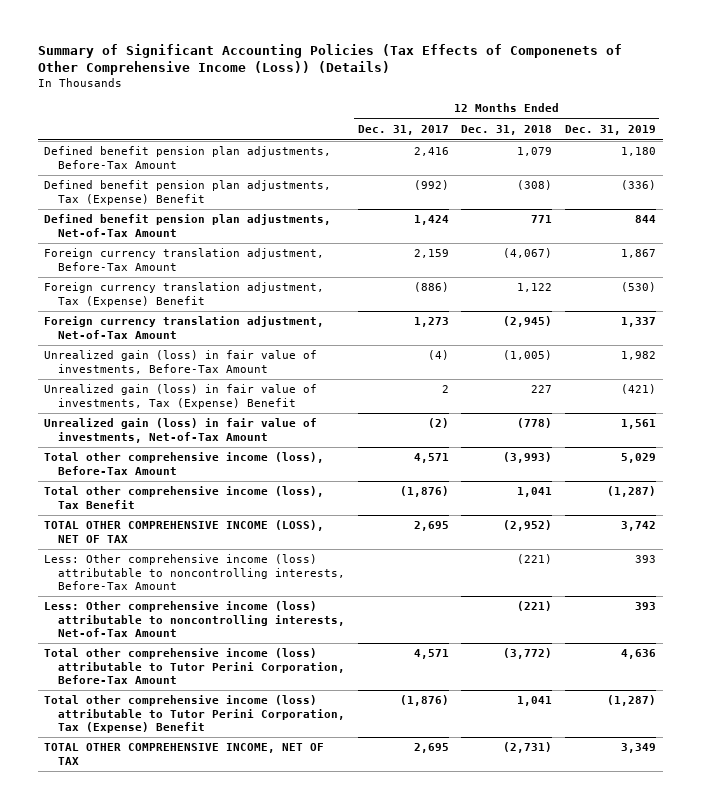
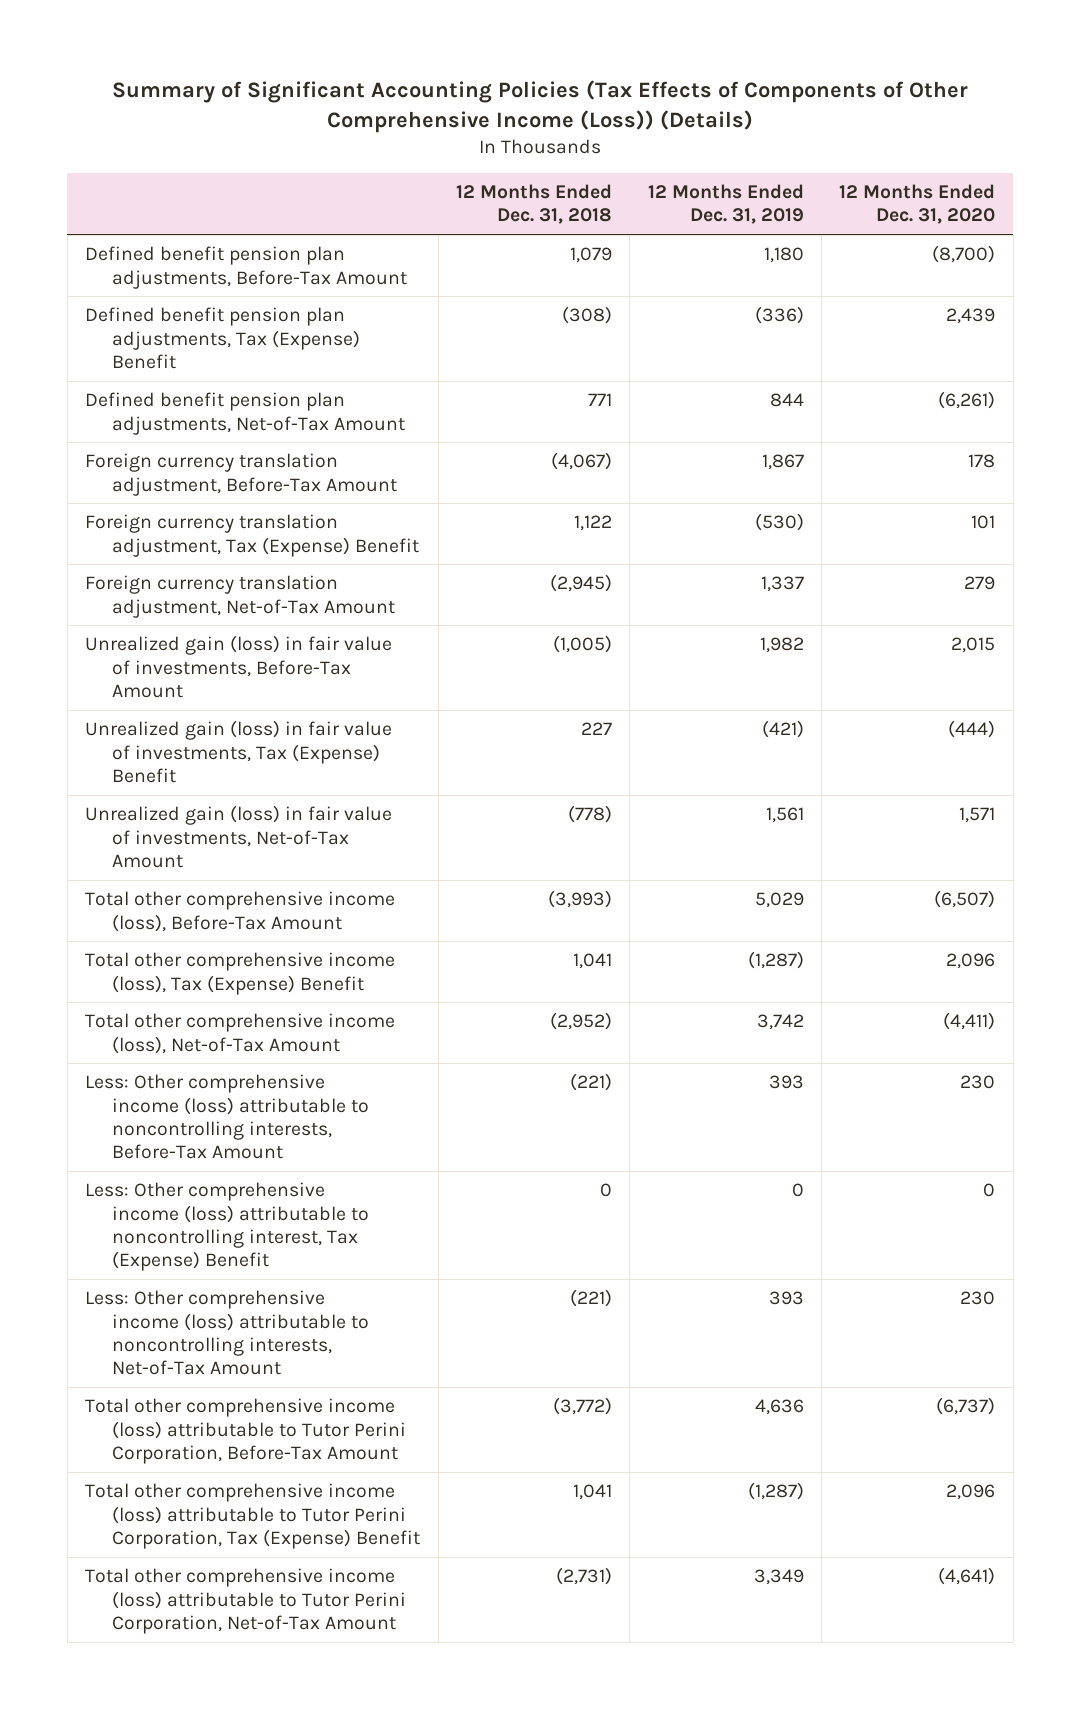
[37,44,622,76] Summary of Significant Accounting Policies (Tax Effects of Componenets of Other Comprehensive Income (Loss)) (Details) -> [112,80,969,134] Summary of Significant Accounting Policies (Tax Effects of Components of Other Comprehensive Income (Loss)) (Details)
[357,125,449,136] Dec. 31, 2017 -> none
none -> [839,183,996,225] 12 Months Ended Dec. 31, 2020
[44,486,325,509] Total other comprehensive income (loss), Tax Benefit -> [85,952,396,995] Total other comprehensive income (loss), Tax (Expense) Benefit
[44,520,325,543] TOTAL OTHER COMPREHENSIVE INCOME (LOSS), NET OF TAX -> [85,1013,396,1054] Total other comprehensive income (loss), Net-of-Tax Amount
none -> [85,1182,370,1272] Less: Other comprehensive income (loss) attributable to noncontrolling interest, Tax (Expense) Benefit
[44,743,325,765] TOTAL OTHER COMPREHENSIVE INCOME, NET OF TAX -> [85,1568,407,1634] Total other comprehensive income (loss) attributable to Tutor Perini Corporation, Net-of-Tax Amount

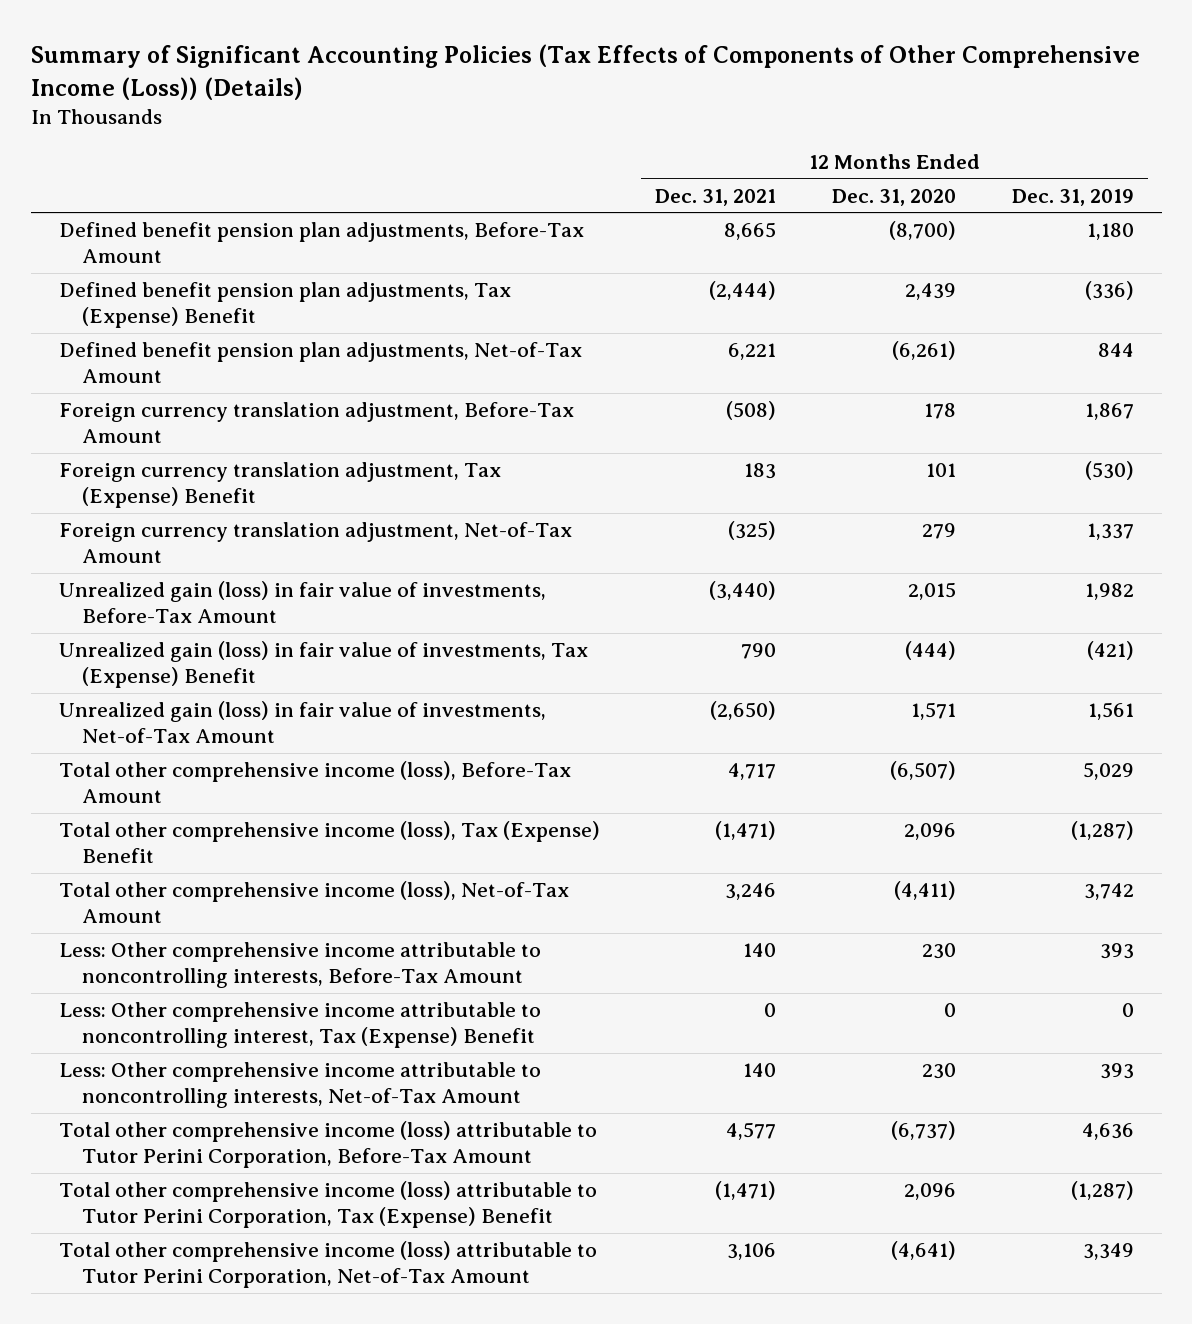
[456,183,613,225] 12 Months Ended Dec. 31, 2018 -> none
none -> [655,188,777,206] Dec. 31, 2021
[85,1074,370,1160] Less: Other comprehensive income (loss) attributable to noncontrolling interests, Before-Tax Amount -> [58,941,541,989] Less: Other comprehensive income attributable to noncontrolling interests, Before-Tax Amount
[85,1182,370,1272] Less: Other comprehensive income (loss) attributable to noncontrolling interest, Tax (Expense) Benefit -> [58,1001,541,1049] Less: Other comprehensive income attributable to noncontrolling interest, Tax (Expense) Benefit
[85,1290,370,1376] Less: Other comprehensive income (loss) attributable to noncontrolling interests, Net-of-Tax Amount -> [58,1061,541,1109] Less: Other comprehensive income attributable to noncontrolling interests, Net-of-Tax Amount

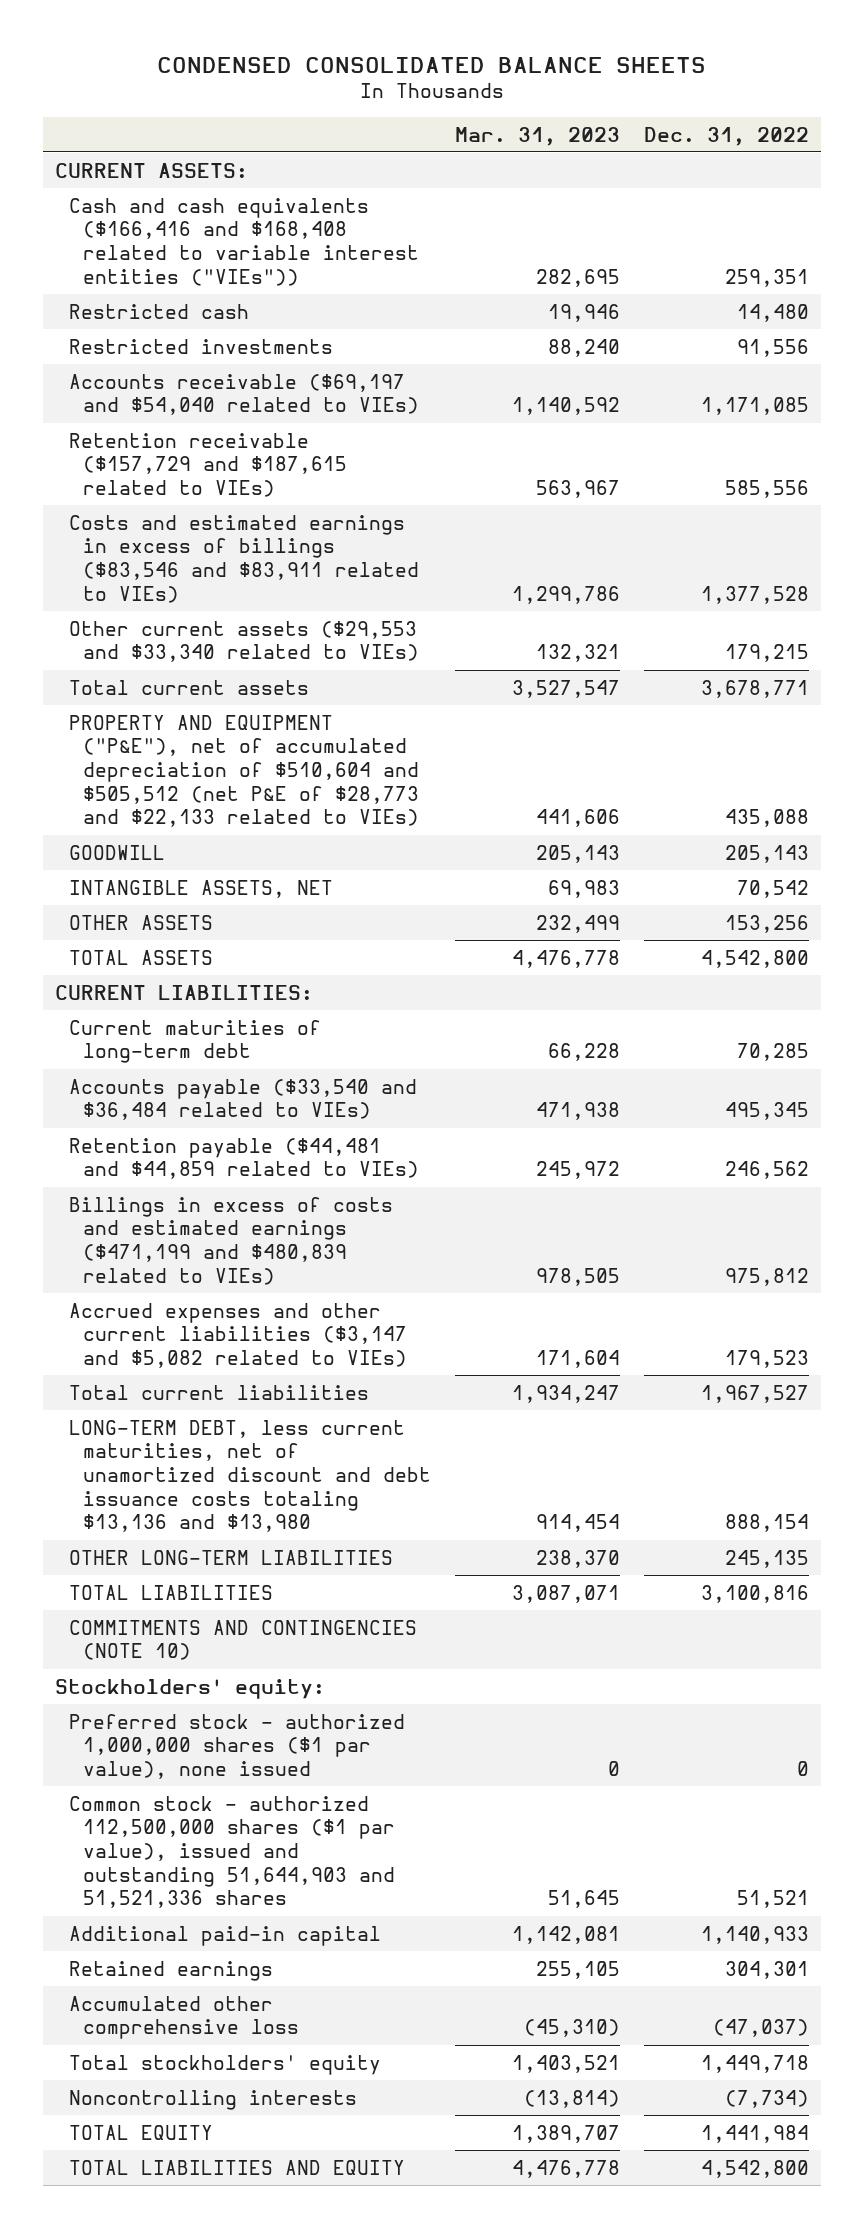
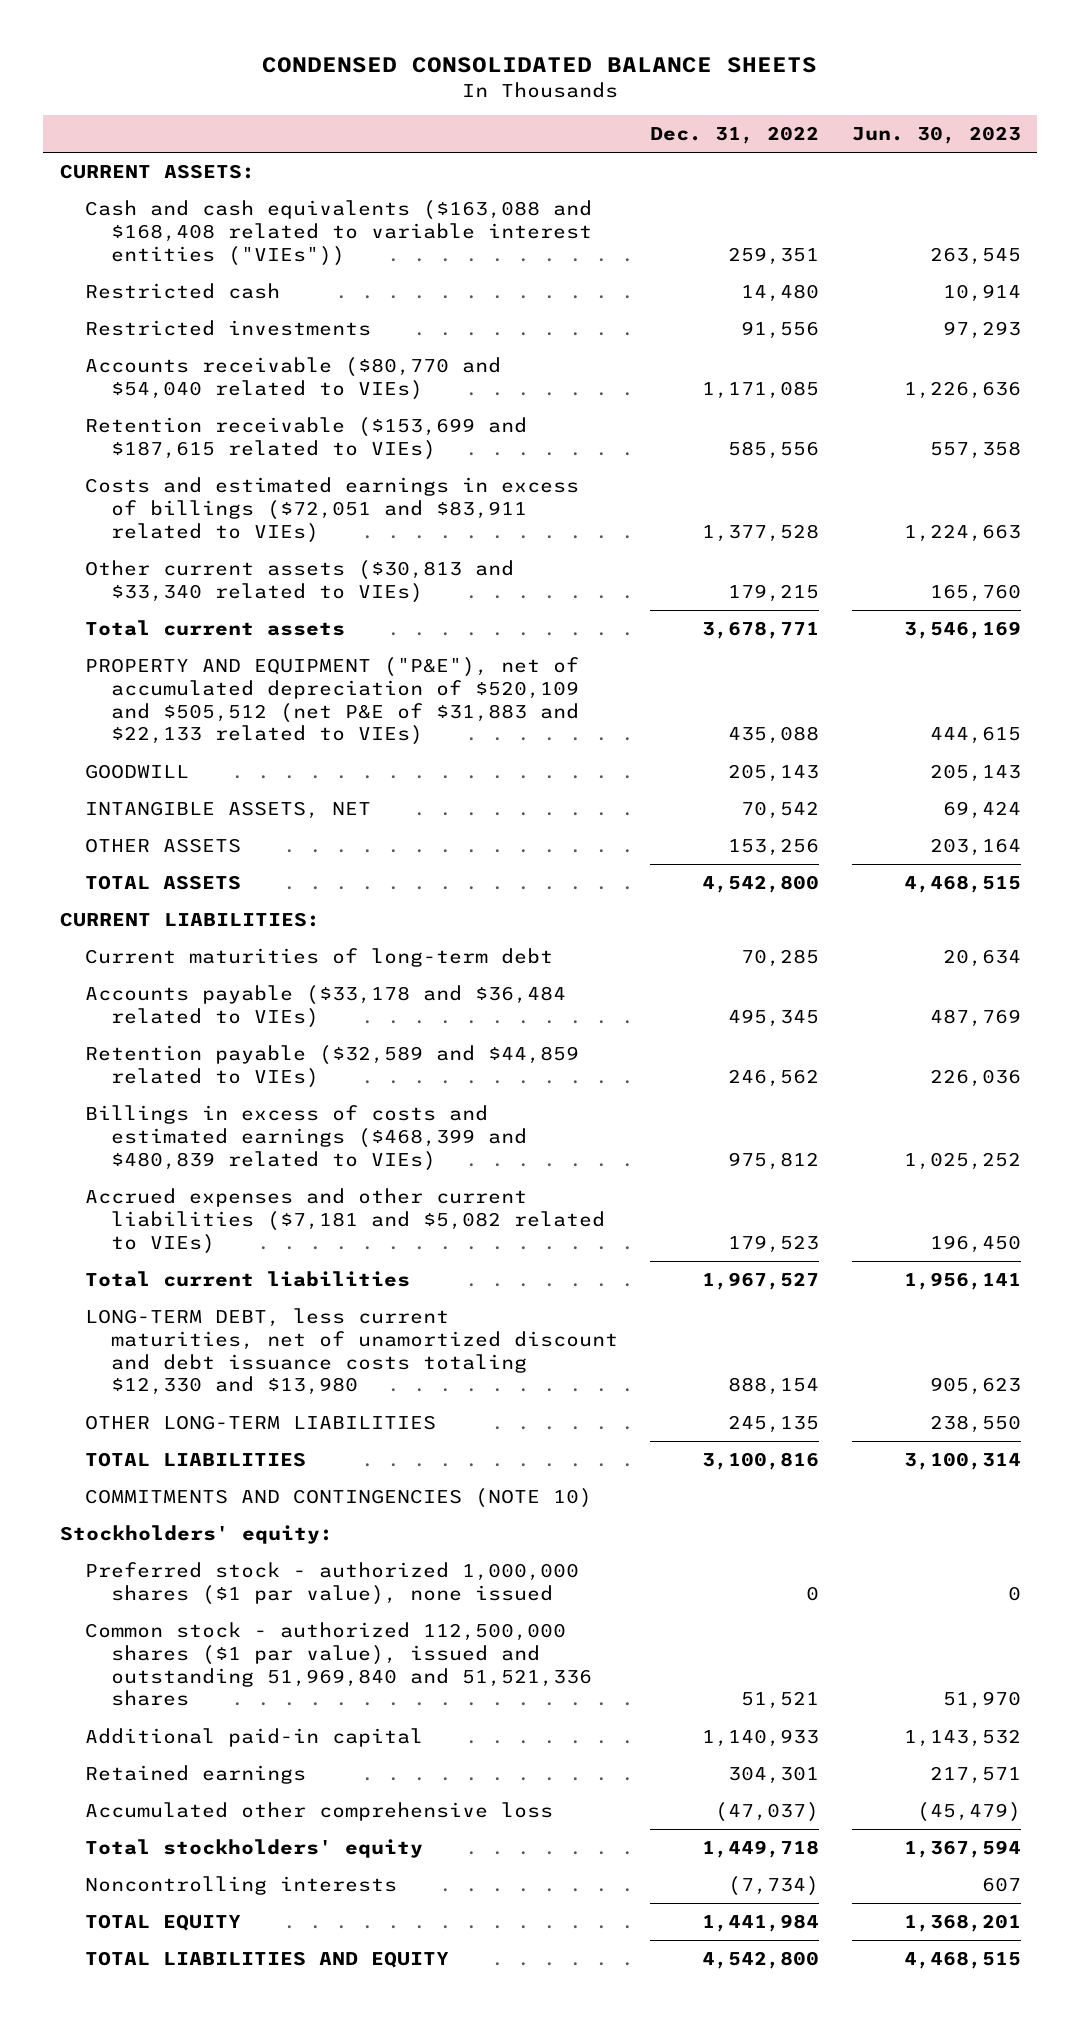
[455,126,621,146] Mar. 31, 2023 -> none
none -> [852,126,1022,145] Jun. 30, 2023
[69,197,420,286] Cash and cash equivalents ($166,416 and $168,408 related to variable interest entities ("VIEs")) -> [85,200,593,266] Cash and cash equivalents ($163,088 and $168,408 related to variable interest entities ("VIEs"))
[69,373,420,416] Accounts receivable ($69,197 and $54,040 related to VIEs) -> [85,357,502,400] Accounts receivable ($80,770 and $54,040 related to VIEs)
[69,432,348,497] Retention receivable ($157,729 and $187,615 related to VIEs) -> [85,417,528,460] Retention receivable ($153,699 and $187,615 related to VIEs)
[69,514,420,603] Costs and estimated earnings in excess of billings ($83,546 and $83,911 related to VIEs) -> [85,477,580,543] Costs and estimated earnings in excess of billings ($72,051 and $83,911 related to VIEs)
[69,620,420,663] Other current assets ($29,553 and $33,340 related to VIEs) -> [85,560,515,603] Other current assets ($30,813 and $33,340 related to VIEs)
[69,714,420,828] PROPERTY AND EQUIPMENT ("P&E"), net of accumulated depreciation of $510,604 and $505,512 (net P&E of $28,773 and $22,133 related to VIEs) -> [85,657,580,746] PROPERTY AND EQUIPMENT ("P&E"), net of accumulated depreciation of $520,109 and $505,512 (net P&E of $31,883 and $22,133 related to VIEs)
[69,1078,418,1121] Accounts payable ($33,540 and $36,484 related to VIEs) -> [85,985,567,1028] Accounts payable ($33,178 and $36,484 related to VIEs)
[69,1137,420,1180] Retention payable ($44,481 and $44,859 related to VIEs) -> [85,1045,580,1088] Retention payable ($32,589 and $44,859 related to VIEs)
[69,1196,394,1285] Billings in excess of costs and estimated earnings ($471,199 and $480,839 related to VIEs) -> [85,1105,527,1171] Billings in excess of costs and estimated earnings ($468,399 and $480,839 related to VIEs)
[69,1302,408,1368] Accrued expenses and other current liabilities ($3,147 and $5,082 related to VIEs) -> [85,1188,605,1254] Accrued expenses and other current liabilities ($7,181 and $5,082 related to VIEs)
[69,1419,432,1533] LONG-TERM DEBT, less current maturities, net of unamortized discount and debt issuance costs totaling $13,136 and $13,980 -> [85,1308,618,1396] LONG-TERM DEBT, less current maturities, net of unamortized discount and debt issuance costs totaling $12,330 and $13,980
[69,1795,396,1909] Common stock - authorized 112,500,000 shares ($1 par value), issued and outstanding 51,644,903 and 51,521,336 shares -> [85,1622,592,1707] Common stock - authorized 112,500,000 shares ($1 par value), issued and outstanding 51,969,840 and 51,521,336 shares

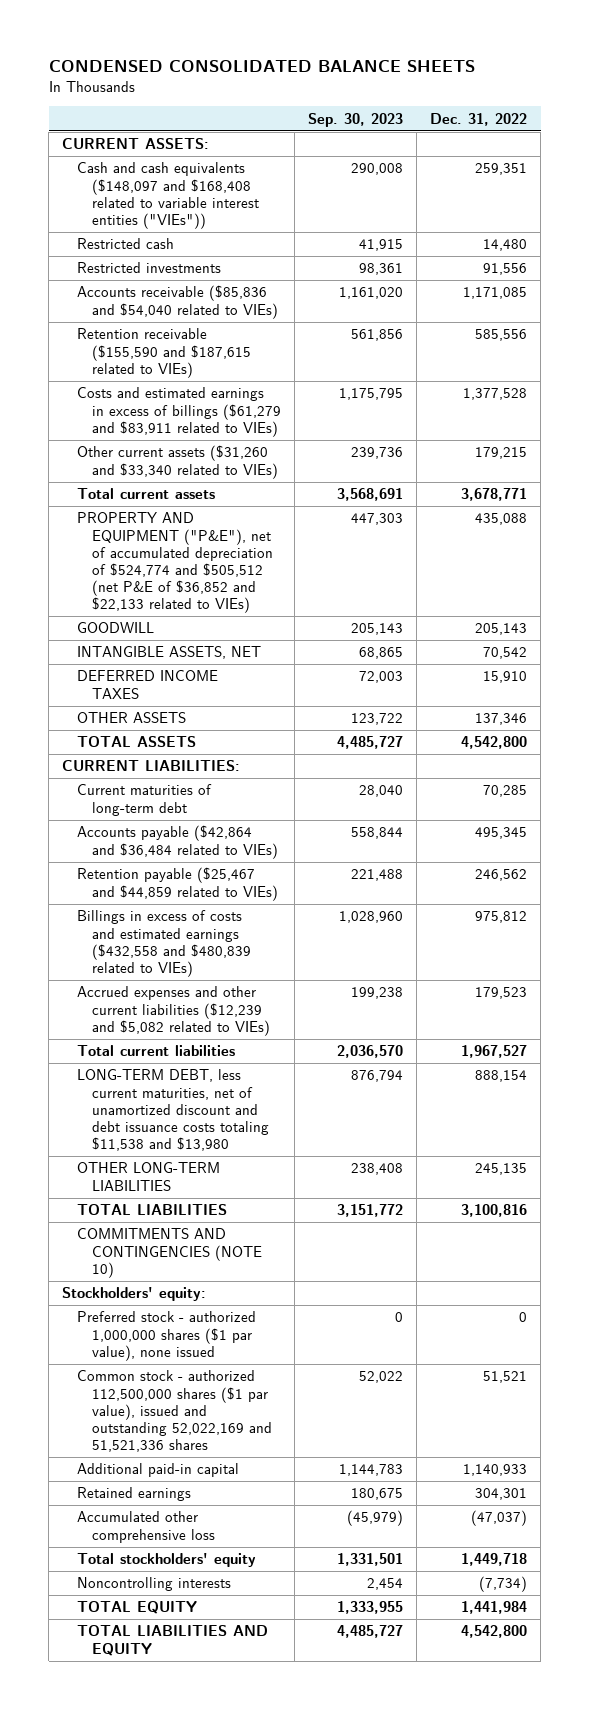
[852,126,1022,145] Jun. 30, 2023 -> none
none -> [307,112,403,127] Sep. 30, 2023
[85,200,593,266] Cash and cash equivalents ($163,088 and $168,408 related to variable interest entities ("VIEs")) -> [76,162,259,229] Cash and cash equivalents ($148,097 and $168,408 related to variable interest entities ("VIEs"))
[85,357,502,400] Accounts receivable ($80,770 and $54,040 related to VIEs) -> [76,285,278,319] Accounts receivable ($85,836 and $54,040 related to VIEs)
[85,417,528,460] Retention receivable ($153,699 and $187,615 related to VIEs) -> [76,328,251,378] Retention receivable ($155,590 and $187,615 related to VIEs)
[85,477,580,543] Costs and estimated earnings in excess of billings ($72,051 and $83,911 related to VIEs) -> [76,387,281,437] Costs and estimated earnings in excess of billings ($61,279 and $83,911 related to VIEs)
[85,560,515,603] Other current assets ($30,813 and $33,340 related to VIEs) -> [76,445,278,479] Other current assets ($31,260 and $33,340 related to VIEs)
[85,657,580,746] PROPERTY AND EQUIPMENT ("P&E"), net of accumulated depreciation of $520,109 and $505,512 (net P&E of $31,883 and $22,133 related to VIEs) -> [76,512,273,614] PROPERTY AND EQUIPMENT ("P&E"), net of accumulated depreciation of $524,774 and $505,512 (net P&E of $36,852 and $22,133 related to VIEs)
none -> [76,670,218,699] DEFERRED INCOME TAXES
[728,838,820,857] 153,256 -> [475,713,528,726] 137,346
[85,985,567,1028] Accounts payable ($33,178 and $36,484 related to VIEs) -> [76,825,278,859] Accounts payable ($42,864 and $36,484 related to VIEs)
[85,1045,580,1088] Retention payable ($32,589 and $44,859 related to VIEs) -> [76,867,278,901] Retention payable ($25,467 and $44,859 related to VIEs)
[85,1105,527,1171] Billings in excess of costs and estimated earnings ($468,399 and $480,839 related to VIEs) -> [76,910,251,977] Billings in excess of costs and estimated earnings ($432,558 and $480,839 related to VIEs)
[85,1188,605,1254] Accrued expenses and other current liabilities ($7,181 and $5,082 related to VIEs) -> [76,986,270,1036] Accrued expenses and other current liabilities ($12,239 and $5,082 related to VIEs)
[85,1308,618,1396] LONG-TERM DEBT, less current maturities, net of unamortized discount and debt issuance costs totaling $12,330 and $13,980 -> [76,1069,269,1152] LONG-TERM DEBT, less current maturities, net of unamortized discount and debt issuance costs totaling $11,538 and $13,980
[85,1622,592,1707] Common stock - authorized 112,500,000 shares ($1 par value), issued and outstanding 51,969,840 and 51,521,336 shares -> [76,1370,272,1453] Common stock - authorized 112,500,000 shares ($1 par value), issued and outstanding 52,022,169 and 51,521,336 shares

